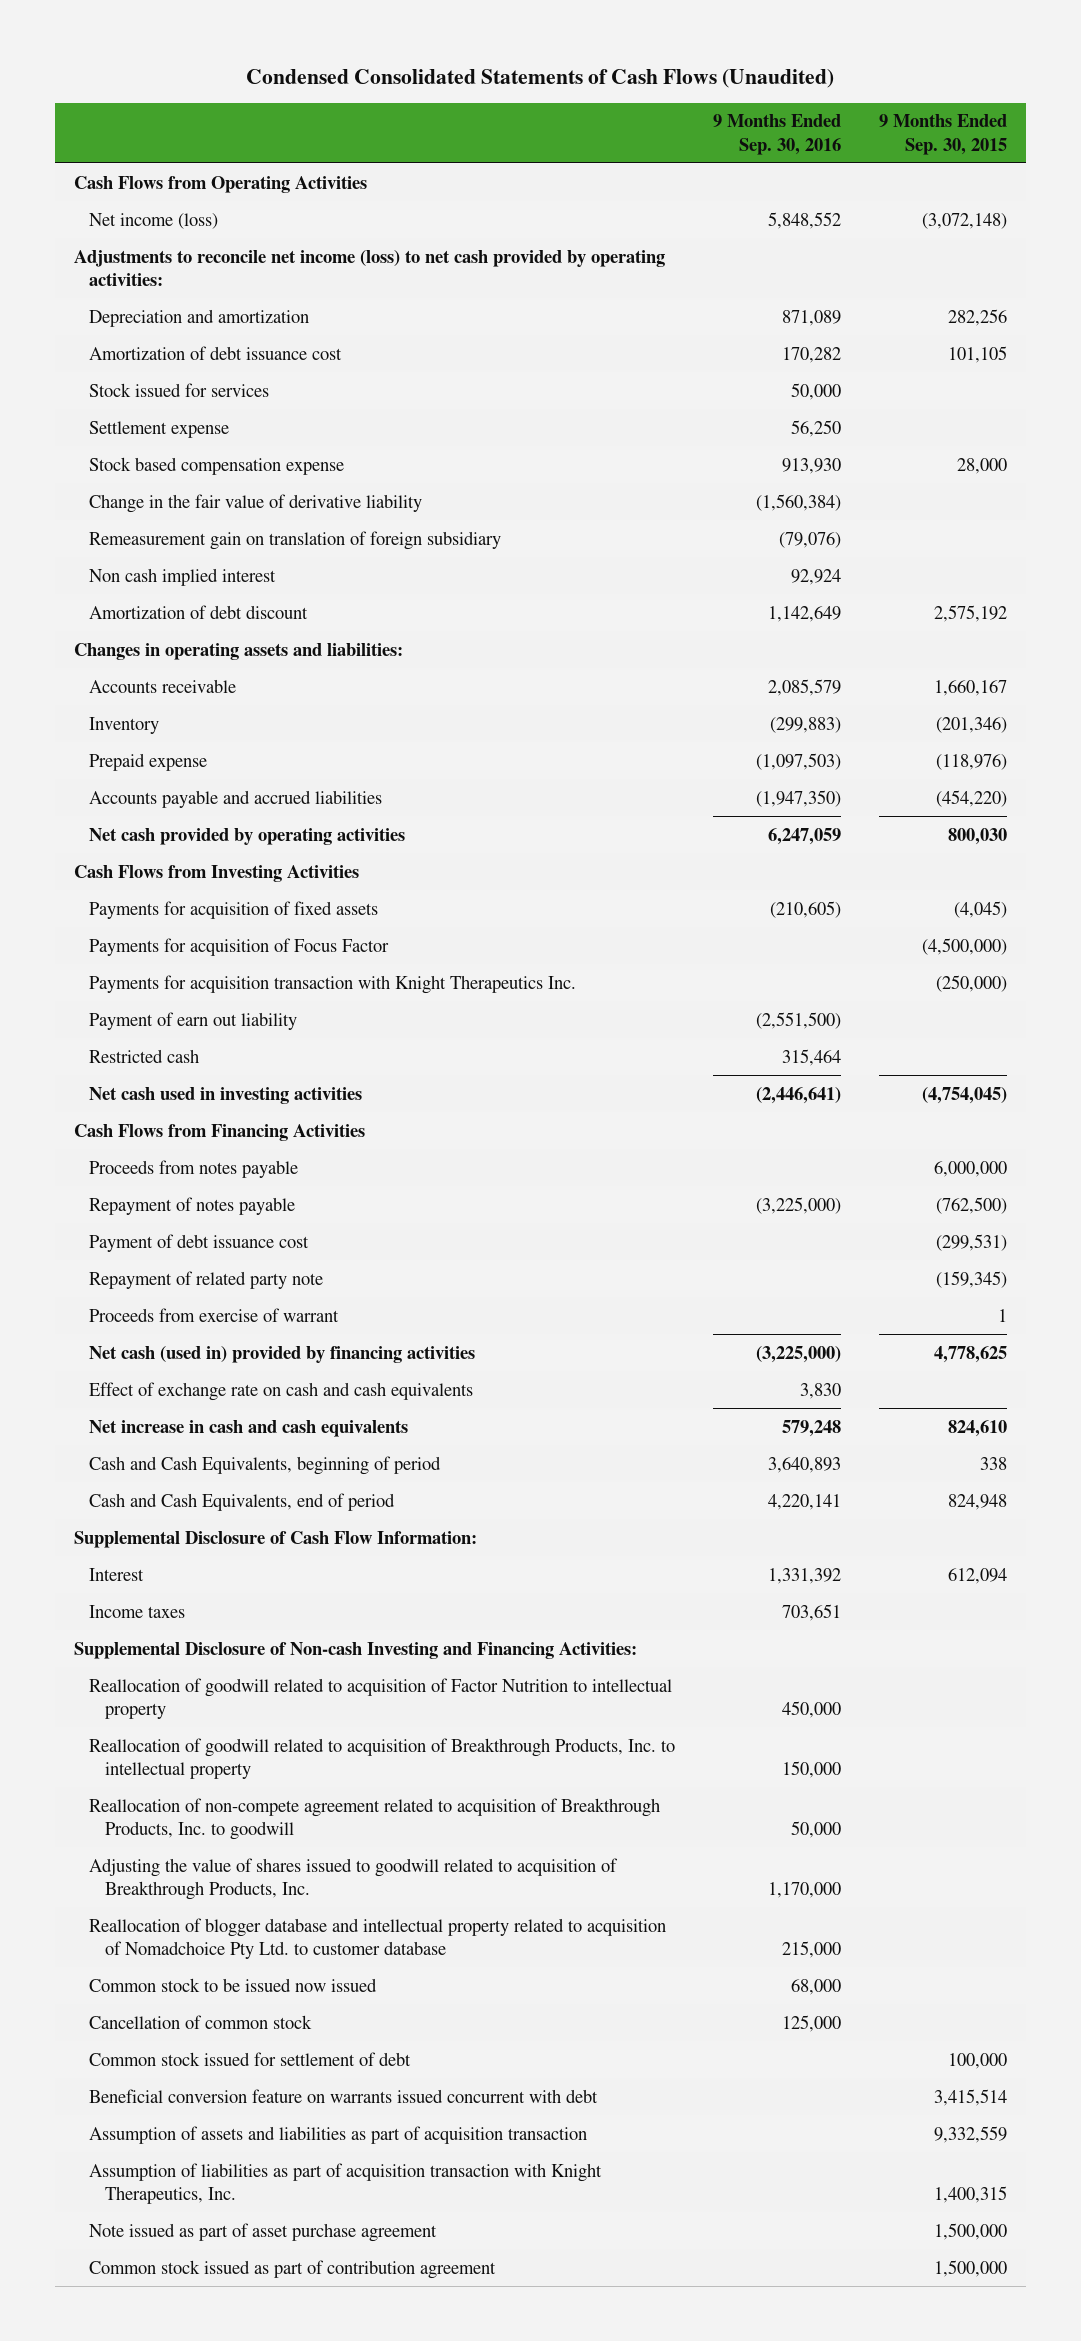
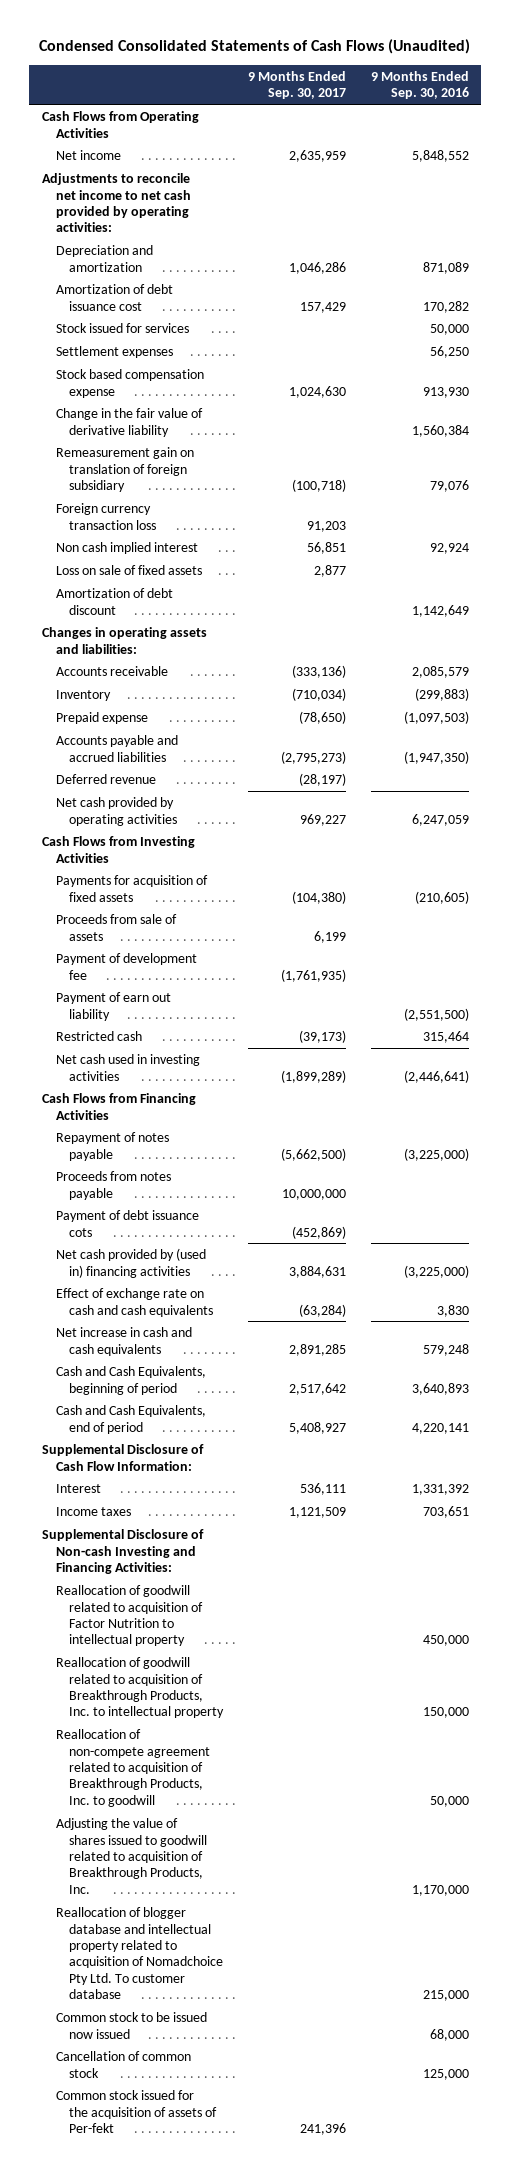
[878,114,1007,155] 9 Months Ended Sep. 30, 2015 -> none
none -> [248,70,347,100] 9 Months Ended Sep. 30, 2017
[89,212,219,229] Net income (loss) -> [55,150,121,161] Net income
[74,249,666,286] Adjustments to reconcile net income (loss) to net cash provided by operating activities: -> [41,173,191,233] Adjustments to reconcile net income to net cash provided by operating activities:
[89,420,230,438] Settlement expense -> [55,346,173,359] Settlement expenses
[756,493,842,511] (1,560,384) -> [411,424,469,437] 1,560,384
[779,531,842,548] (79,076) -> [429,479,469,492] 79,076
none -> [55,503,157,530] Foreign currency transaction loss
none -> [55,565,202,576] Loss on sale of fixed assets
none -> [55,774,156,785] Deferred revenue
[89,937,390,956] Payments for acquisition of Focus Factor -> none
[89,974,577,994] Payments for acquisition transaction with Knight Therapeutics Inc. -> none
none -> [55,914,177,941] Proceeds from sale of assets
none -> [55,953,197,980] Payment of development fee
[89,1270,324,1289] Repayment of related party note -> none
[89,1307,340,1322] Proceeds from exercise of warrant -> none
[89,1159,299,1178] Proceeds from notes payable -> [55,1171,171,1200] Proceeds from notes payable
[89,1233,310,1252] Payment of debt issuance cost -> [55,1210,199,1237] Payment of debt issuance cots
[89,1345,476,1363] Net cash (used in) provided by financing activities -> [55,1248,206,1278] Net cash provided by (used in) financing activities
[89,1917,667,1959] Reallocation of blogger database and intellectual property related to acquisition of Nomadchoice Pty Ltd. to customer database -> [55,1907,224,2000] Reallocation of blogger database and intellectual property related to acquisition of Nomadchoice Pty Ltd. To customer database
[89,2051,412,2066] Common stock issued for settlement of debt -> none
[89,2088,599,2103] Beneficial conversion feature on warrants issued concurrent with debt -> none
[89,2125,588,2144] Assumption of assets and liabilities as part of acquisition transaction -> none
[89,2162,603,2204] Assumption of liabilities as part of acquisition transaction with Knight Therapeutics, Inc. -> none
[89,2222,438,2242] Note issued as part of asset purchase agreement -> none
[89,2259,497,2279] Common stock issued as part of contribution agreement -> none
none -> [55,2090,218,2133] Common stock issued for the acquisition of assets of Per-fekt

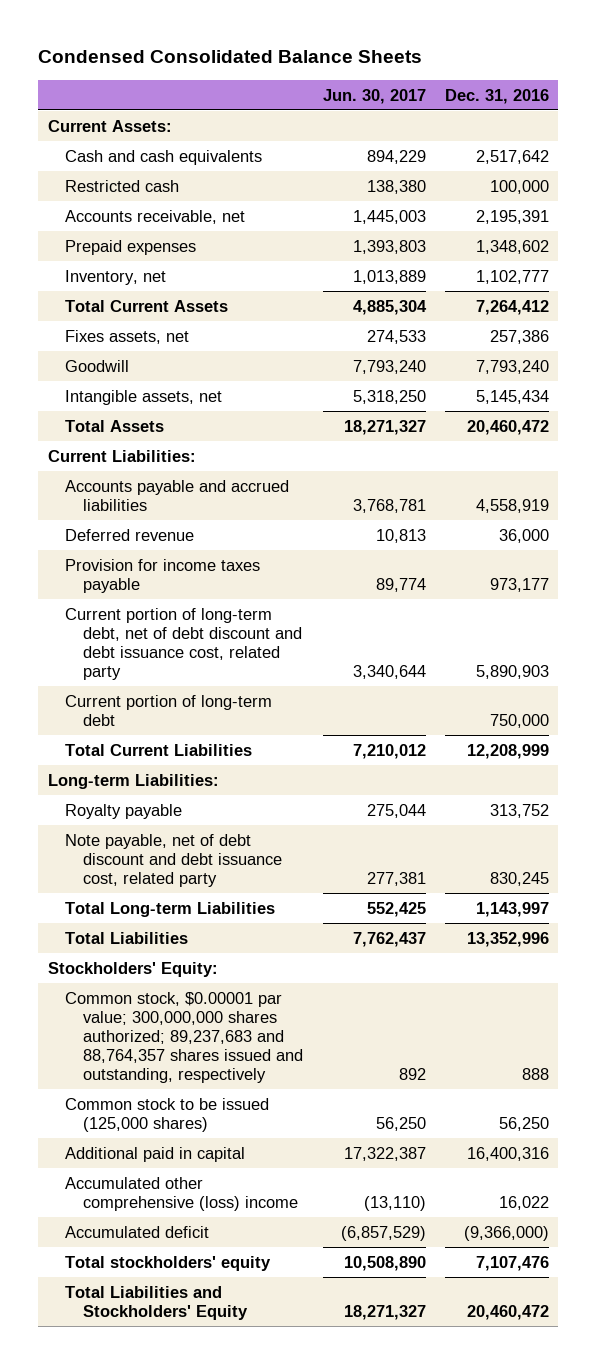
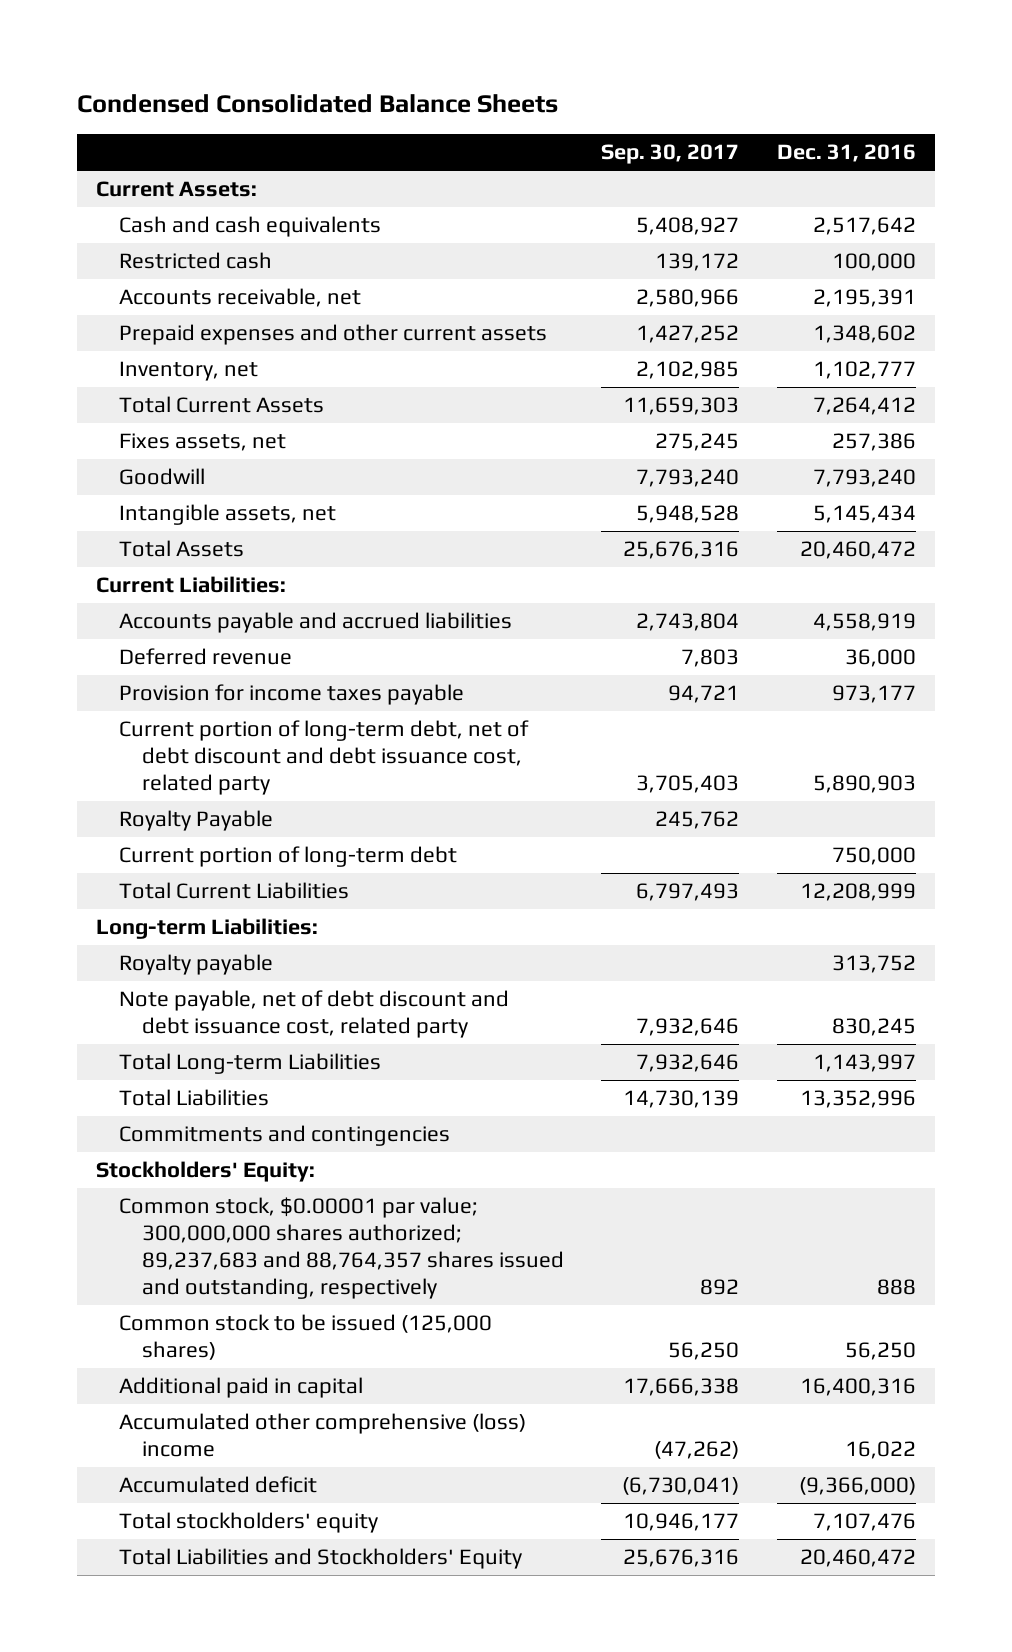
[322,88,426,104] Jun. 30, 2017 -> none
none -> [601,144,740,165] Sep. 30, 2017
[65,239,197,255] Prepaid expenses -> [118,324,547,346] Prepaid expenses and other current assets
none -> [118,810,273,832] Royalty Payable
none -> [118,1125,450,1147] Commitments and contingencies

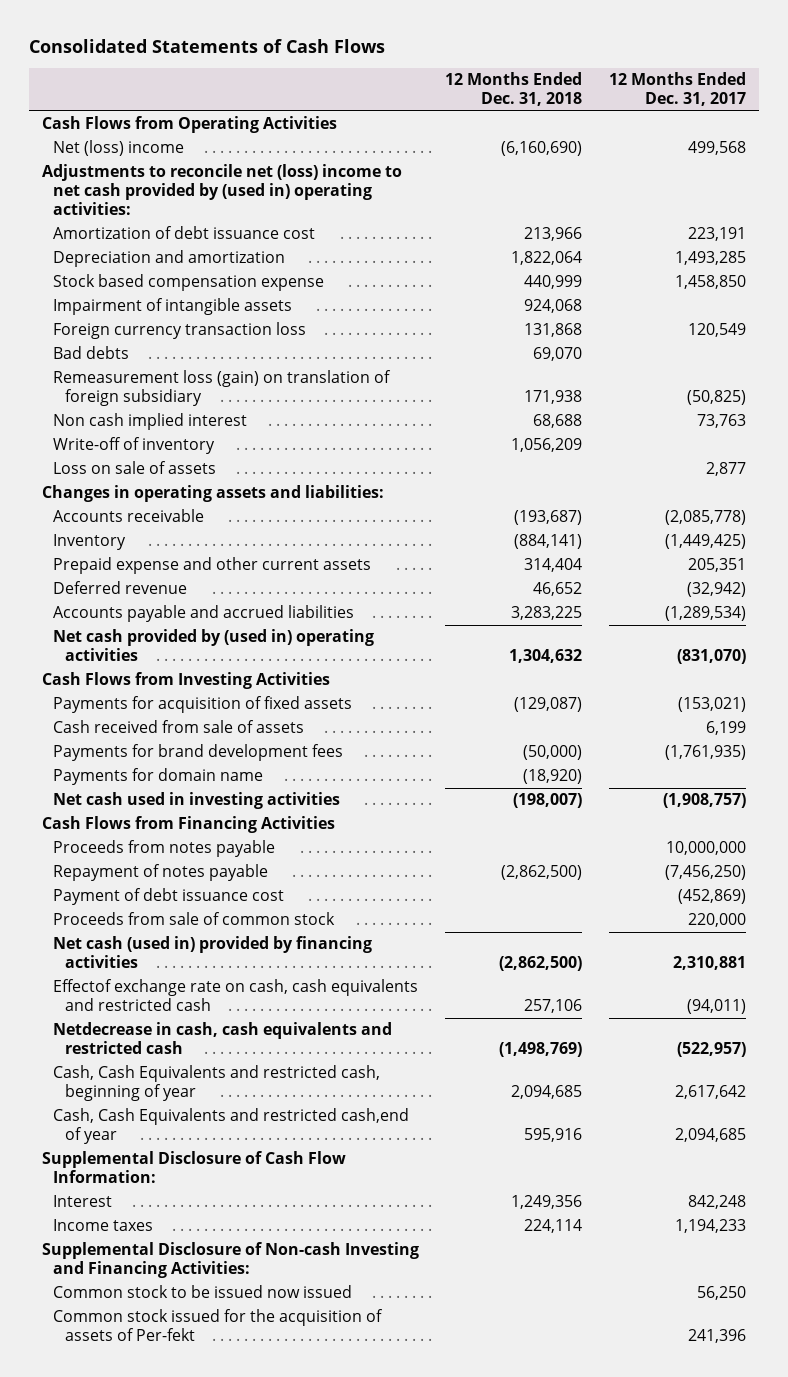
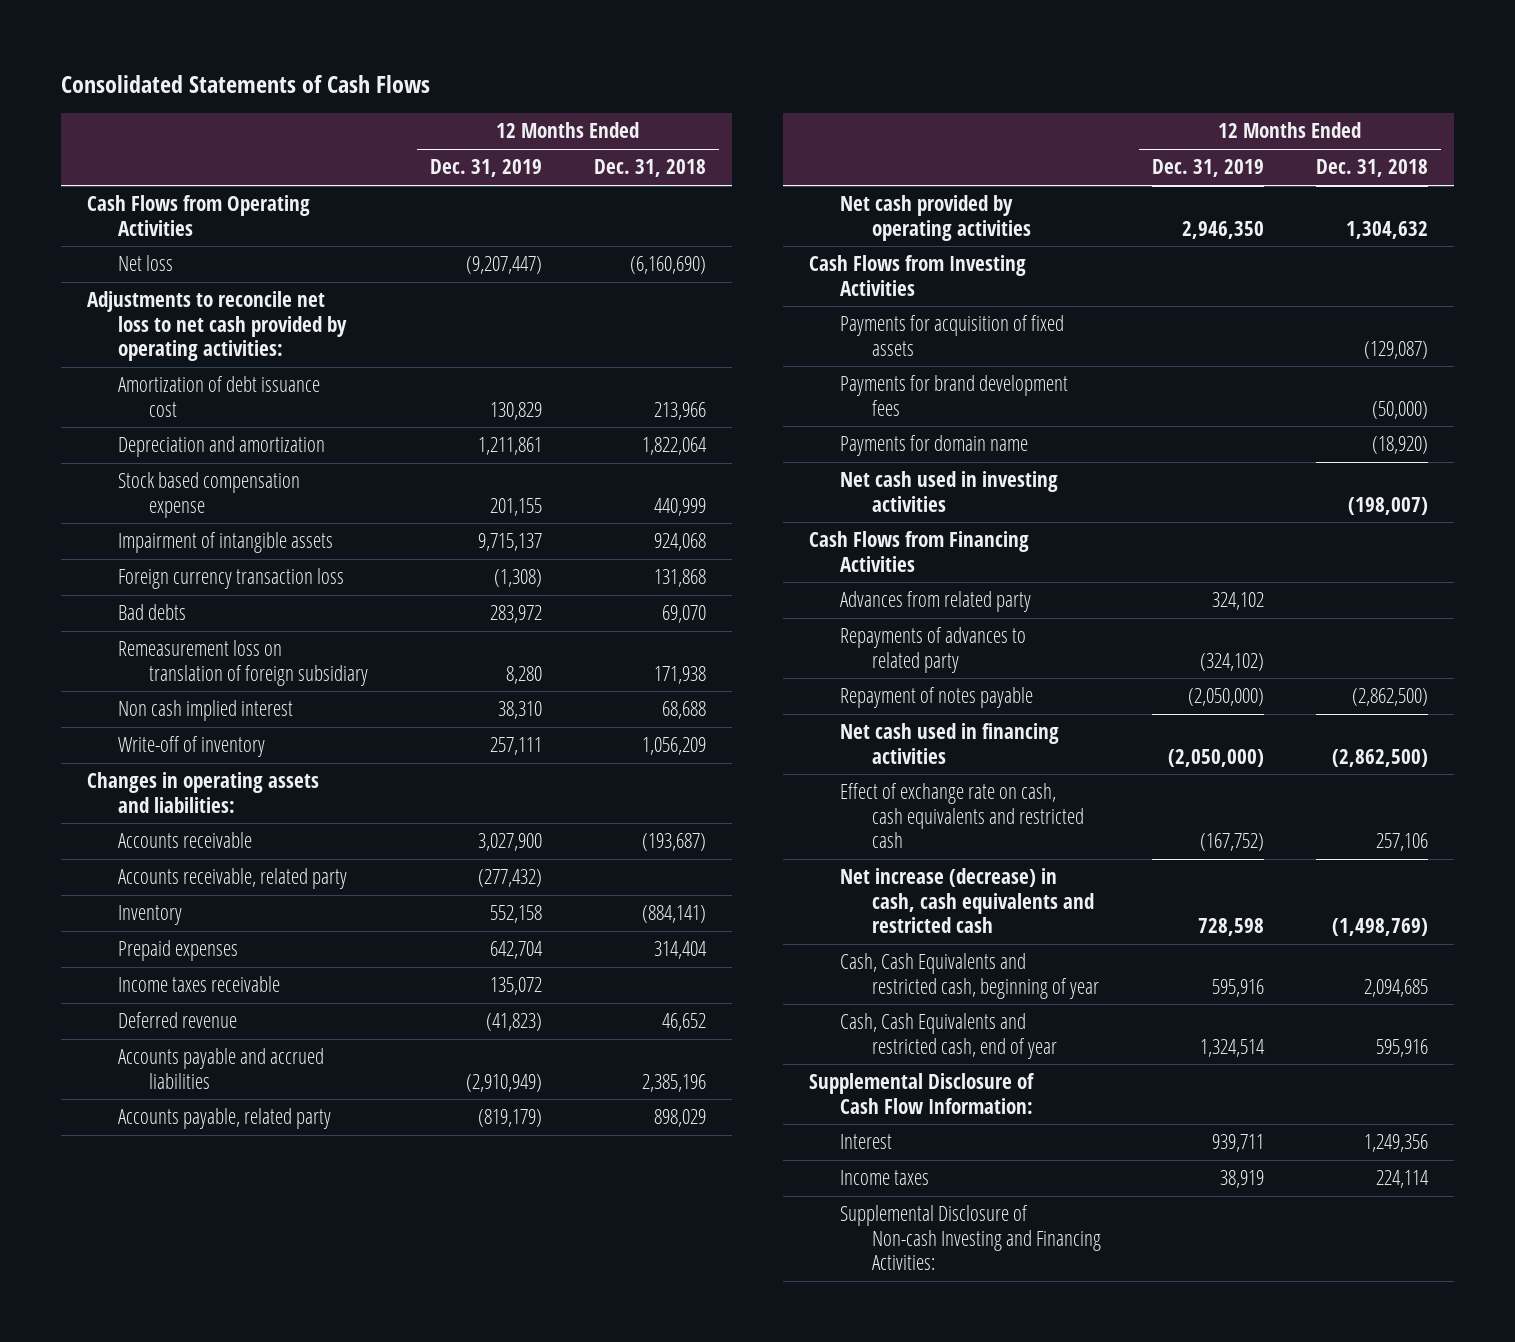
[608,72,746,107] 12 Months Ended Dec. 31, 2017 -> none
none -> [430,159,543,178] Dec. 31, 2019
[53,140,185,157] Net (loss) income -> [118,255,174,272] Net loss
[42,164,403,216] Adjustments to reconcile net (loss) income to net cash provided by (used in) operating activities: -> [86,291,348,361] Adjustments to reconcile net loss to net cash provided by operating activities:
[53,370,392,407] Remeasurement loss (gain) on translation of foreign subsidiary -> [118,640,369,686] Remeasurement loss on translation of foreign subsidiary
[53,461,217,475] Loss on sale of assets -> none
none -> [118,868,348,890] Accounts receivable, related party
[53,557,372,575] Prepaid expense and other current assets -> [118,940,239,962] Prepaid expenses
none -> [118,976,281,993] Income taxes receivable
[511,606,583,621] 3,283,225 -> [641,1073,706,1092] 2,385,196
none -> [118,1108,332,1130] Accounts payable, related party
[53,629,375,662] Net cash provided by (used in) operating activities -> [840,195,1031,241] Net cash provided by operating activities
[53,720,305,734] Cash received from sale of assets -> none
[53,840,276,858] Proceeds from notes payable -> none
none -> [840,591,1032,613] Advances from related party
none -> [840,627,1027,673] Repayments of advances to related party
[53,888,285,906] Payment of debt issuance cost -> none
[53,912,336,926] Proceeds from sale of common stock -> none
[53,936,373,969] Net cash (used in) provided by financing activities -> [840,723,1060,764] Net cash used in financing activities
[53,979,419,1012] Effectof exchange rate on cash, cash equivalents and restricted cash -> [840,783,1084,848] Effect of exchange rate on cash, cash equivalents and restricted cash
[53,1022,393,1055] Netdecrease in cash, cash equivalents and restricted cash -> [840,868,1094,933] Net increase (decrease) in cash, cash equivalents and restricted cash
[53,1108,410,1145] Cash, Cash Equivalents and restricted cash,end of year -> [840,1013,1057,1059] Cash, Cash Equivalents and restricted cash, end of year
[53,1285,353,1299] Common stock to be issued now issued -> none
[53,1309,384,1342] Common stock issued for the acquisition of assets of Per-fekt -> none

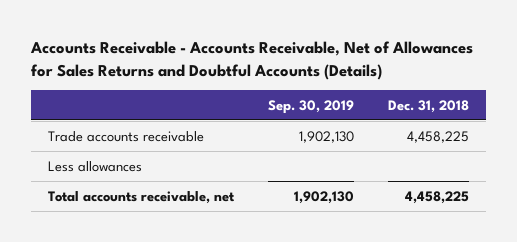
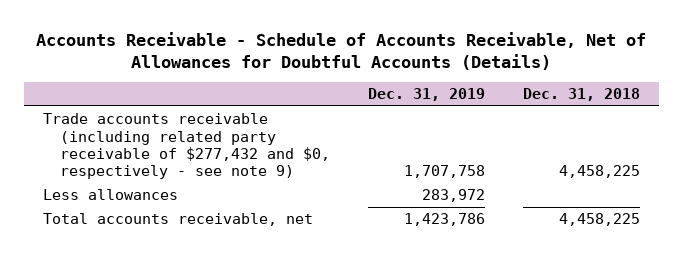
[29,41,473,80] Accounts Receivable - Accounts Receivable, Net of Allowances for Sales Returns and Doubtful Accounts (Details) -> [36,31,647,70] Accounts Receivable - Schedule of Accounts Receivable, Net of Allowances for Doubtful Accounts (Details)
[267,99,354,114] Sep. 30, 2019 -> none
none -> [368,88,486,102] Dec. 31, 2019
[47,130,204,142] Trade accounts receivable -> [42,113,331,180] Trade accounts receivable (including related party receivable of $277,432 and $0, respectively - see note 9)

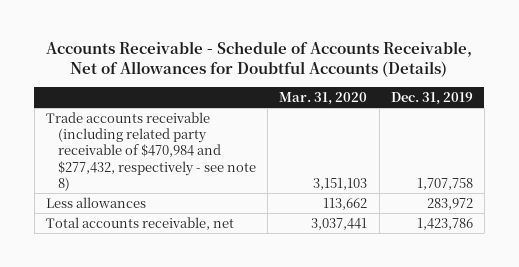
[523,88,641,102] Dec. 31, 2018 -> none
none -> [279,91,368,105] Mar. 31, 2020
[42,113,331,180] Trade accounts receivable (including related party receivable of $277,432 and $0, respectively - see note 9) -> [45,111,257,191] Trade accounts receivable (including related party receivable of $470,984 and $277,432, respectively - see note 8)

